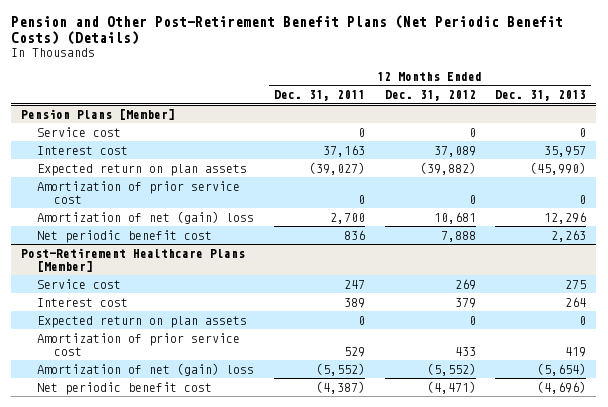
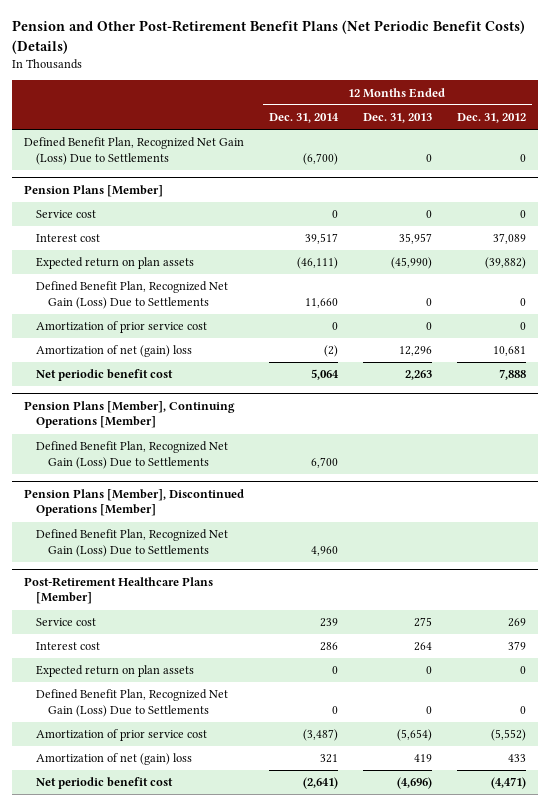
[274,90,366,102] Dec. 31, 2011 -> none
none -> [268,112,339,123] Dec. 31, 2014
none -> [24,137,245,165] Defined Benefit Plan, Recognized Net Gain (Loss) Due to Settlements
none -> [36,281,229,309] Defined Benefit Plan, Recognized Net Gain (Loss) Due to Settlements
none -> [24,400,236,429] Pension Plans [Member], Continuing Operations [Member]
none -> [36,441,229,469] Defined Benefit Plan, Recognized Net Gain (Loss) Due to Settlements
none -> [24,488,245,517] Pension Plans [Member], Discontinued Operations [Member]
none -> [36,529,229,557] Defined Benefit Plan, Recognized Net Gain (Loss) Due to Settlements
none -> [36,689,229,717] Defined Benefit Plan, Recognized Net Gain (Loss) Due to Settlements
[454,346,476,356] 433 -> [490,729,526,742] (5,552)
[565,346,587,357] 419 -> [396,729,432,742] (5,654)
[426,362,476,376] (5,552) -> [507,754,526,763] 433
[537,362,587,376] (5,654) -> [413,754,432,763] 419

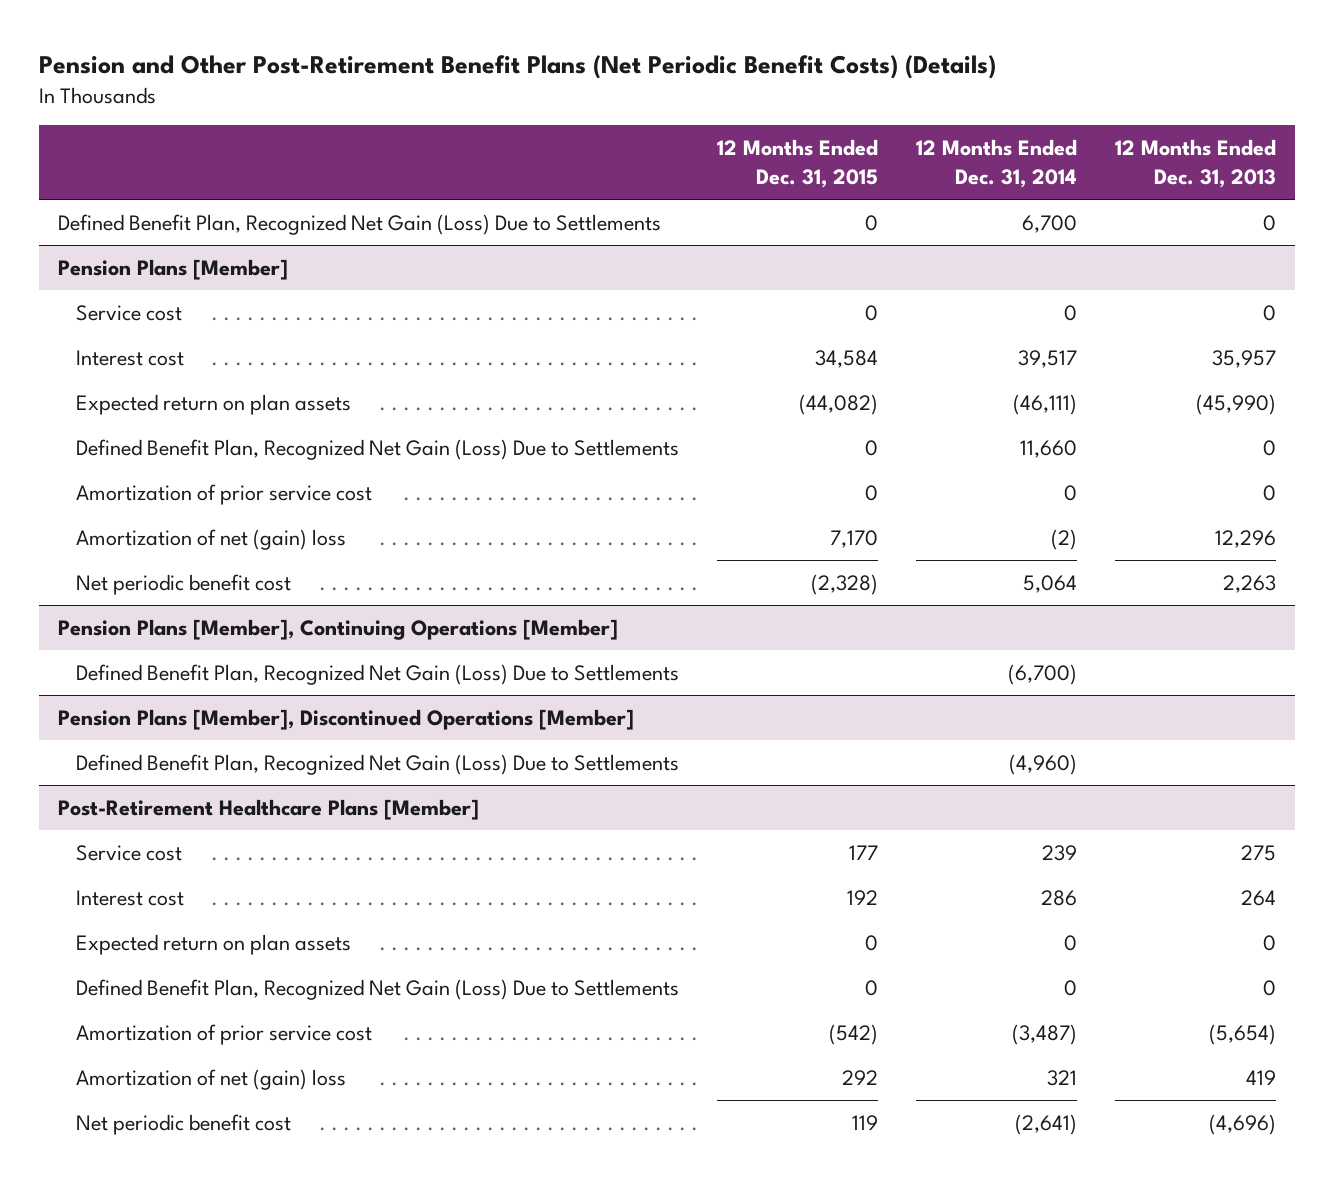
[456,112,526,123] Dec. 31, 2012 -> none
none -> [717,139,879,188] 12 Months Ended Dec. 31, 2015
[302,152,338,165] (6,700) -> [1021,214,1077,233] 6,700
[310,456,338,468] 6,700 -> [1007,663,1077,685] (6,700)
[310,545,338,556] 4,960 -> [1008,753,1077,775] (4,960)

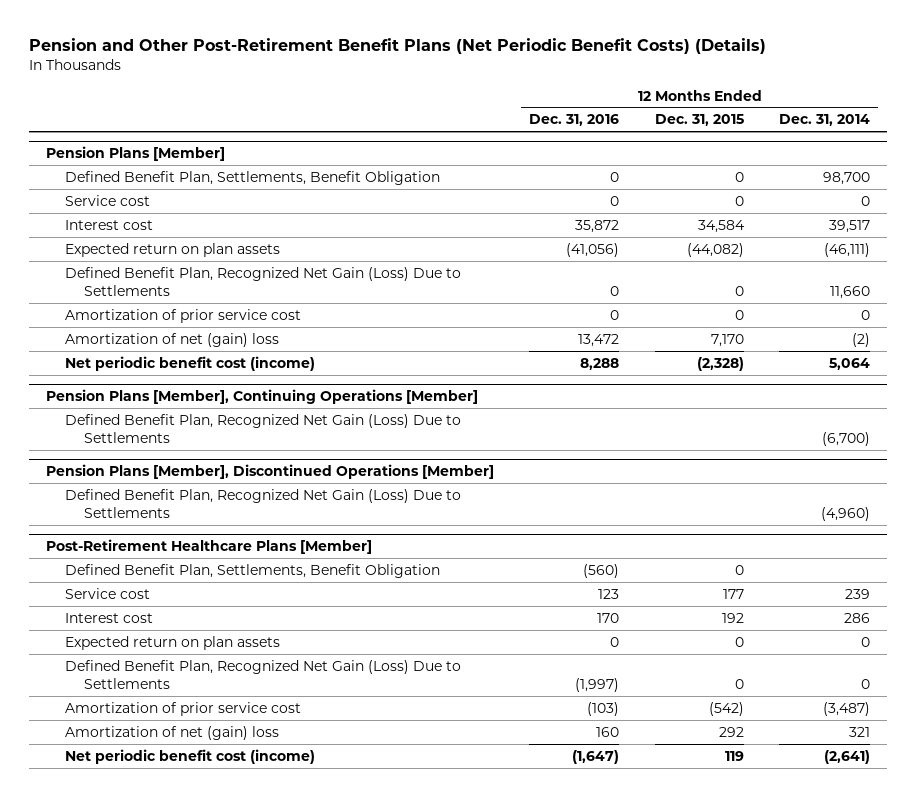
[1114,139,1276,188] 12 Months Ended Dec. 31, 2013 -> none
none -> [529,114,620,127] Dec. 31, 2016
[57,213,661,235] Defined Benefit Plan, Recognized Net Gain (Loss) Due to Settlements -> none
none -> [65,170,441,185] Defined Benefit Plan, Settlements, Benefit Obligation
[76,573,292,595] Net periodic benefit cost -> [65,355,316,371] Net periodic benefit cost (income)
none -> [65,563,441,578] Defined Benefit Plan, Settlements, Benefit Obligation
[76,1113,292,1135] Net periodic benefit cost -> [65,748,316,764] Net periodic benefit cost (income)

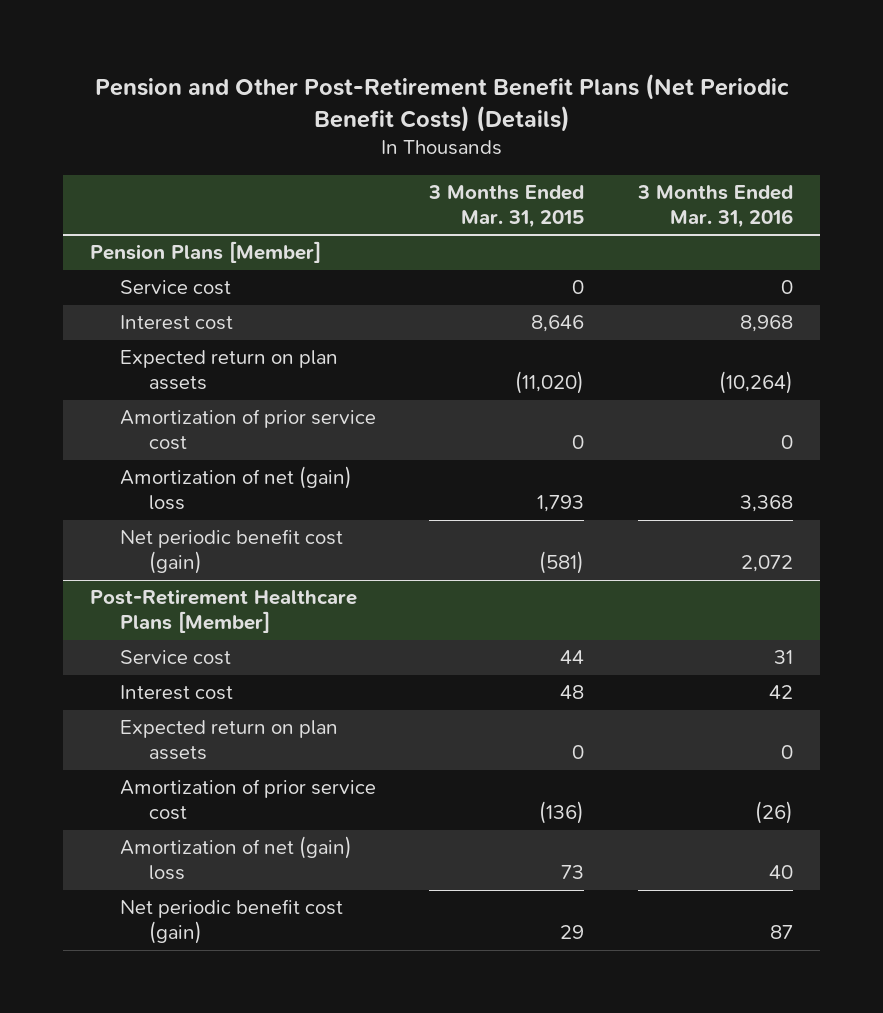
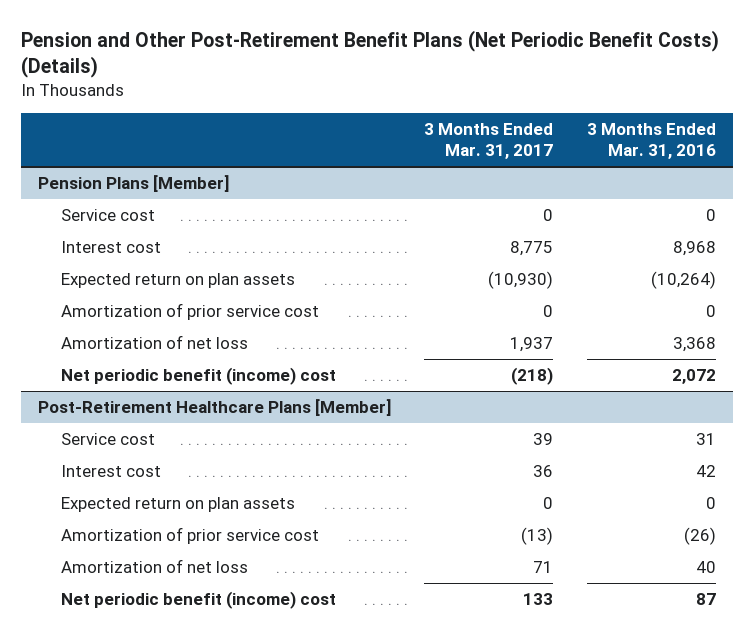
[428,185,585,229] 3 Months Ended Mar. 31, 2015 -> none
none -> [424,123,554,160] 3 Months Ended Mar. 31, 2017
[119,466,352,511] Amortization of net (gain) loss -> [60,335,248,350] Amortization of net loss
[119,529,343,575] Net periodic benefit cost (gain) -> [60,367,336,386] Net periodic benefit (income) cost
[119,836,352,881] Amortization of net (gain) loss -> [60,559,248,574] Amortization of net loss
[119,899,343,945] Net periodic benefit cost (gain) -> [60,591,336,610] Net periodic benefit (income) cost

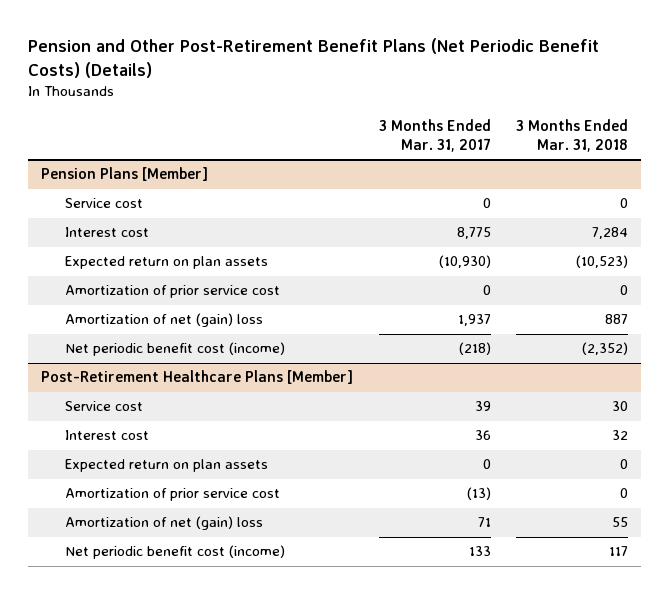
[587,123,717,160] 3 Months Ended Mar. 31, 2016 -> none
none -> [516,118,629,152] 3 Months Ended Mar. 31, 2018
[60,335,248,350] Amortization of net loss -> [64,313,263,328] Amortization of net (gain) loss
[60,367,336,386] Net periodic benefit (income) cost -> [64,342,285,357] Net periodic benefit cost (income)
[60,559,248,574] Amortization of net loss -> [64,516,263,531] Amortization of net (gain) loss
[60,591,336,610] Net periodic benefit (income) cost -> [64,545,285,560] Net periodic benefit cost (income)

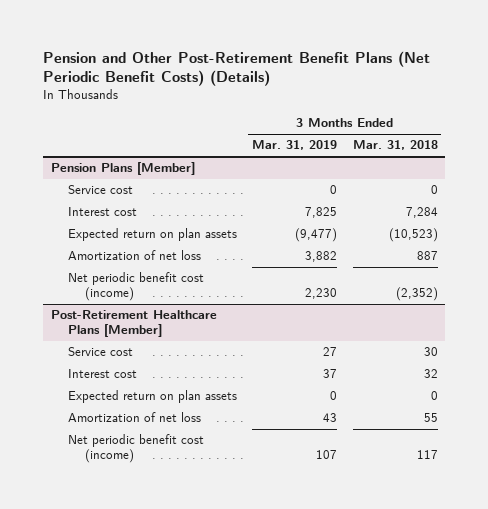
[378,118,491,152] 3 Months Ended Mar. 31, 2017 -> none
none -> [252,140,338,151] Mar. 31, 2019
[64,285,280,299] Amortization of prior service cost -> none
[64,313,263,328] Amortization of net (gain) loss -> [67,250,201,261] Amortization of net loss
[64,488,280,502] Amortization of prior service cost -> none
[64,516,263,531] Amortization of net (gain) loss -> [67,412,201,423] Amortization of net loss

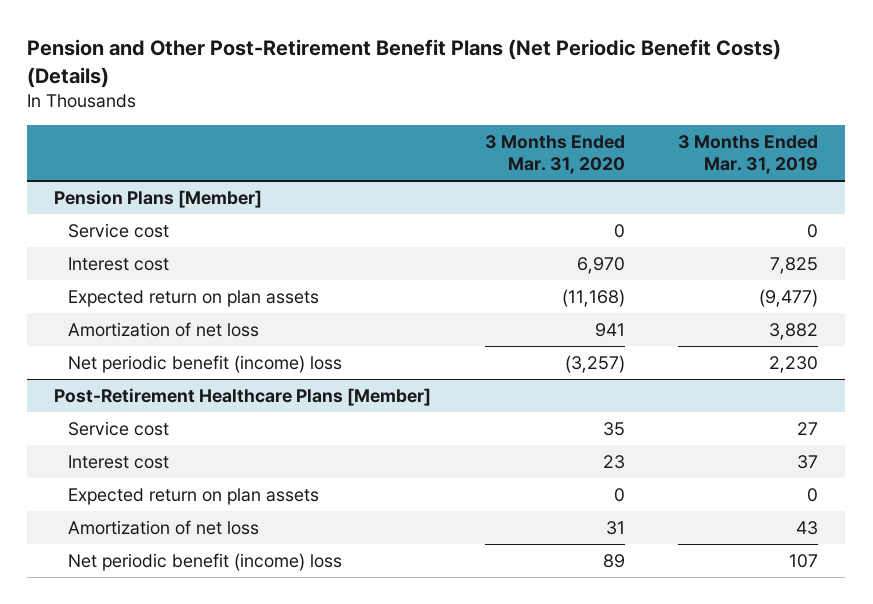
[352,140,438,151] Mar. 31, 2018 -> none
none -> [484,134,625,175] 3 Months Ended Mar. 31, 2020
[67,272,204,302] Net periodic benefit cost (income) -> [68,354,343,373] Net periodic benefit (income) loss
[67,434,204,464] Net periodic benefit cost (income) -> [68,552,343,571] Net periodic benefit (income) loss

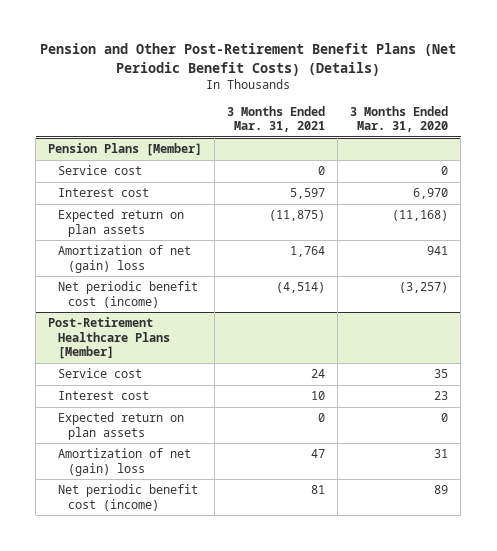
[678,134,819,175] 3 Months Ended Mar. 31, 2019 -> none
none -> [227,105,326,133] 3 Months Ended Mar. 31, 2021
[68,321,260,337] Amortization of net loss -> [58,245,192,273] Amortization of net (gain) loss
[68,354,343,373] Net periodic benefit (income) loss -> [58,281,199,308] Net periodic benefit cost (income)
[68,519,260,535] Amortization of net loss -> [58,448,192,476] Amortization of net (gain) loss
[68,552,343,571] Net periodic benefit (income) loss -> [58,484,199,511] Net periodic benefit cost (income)

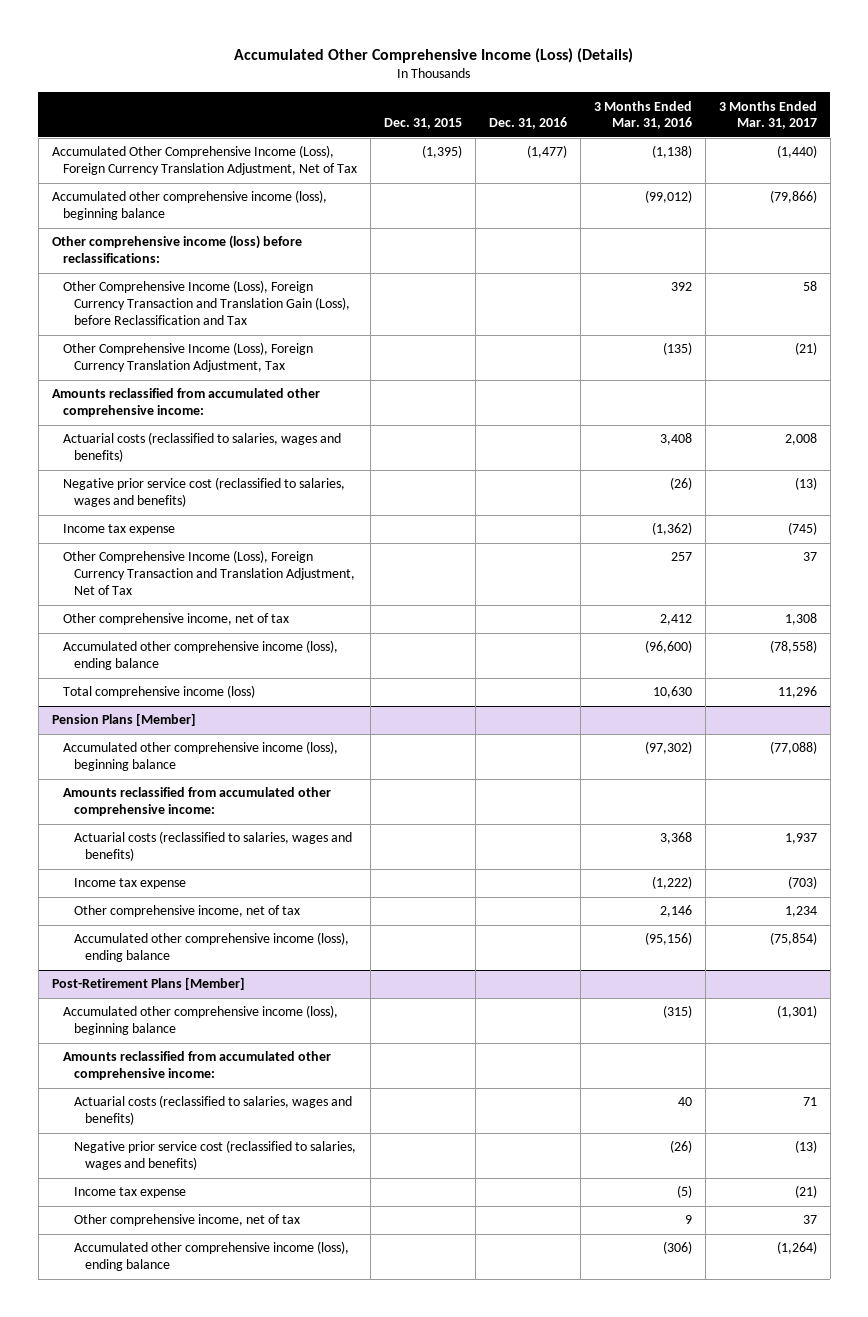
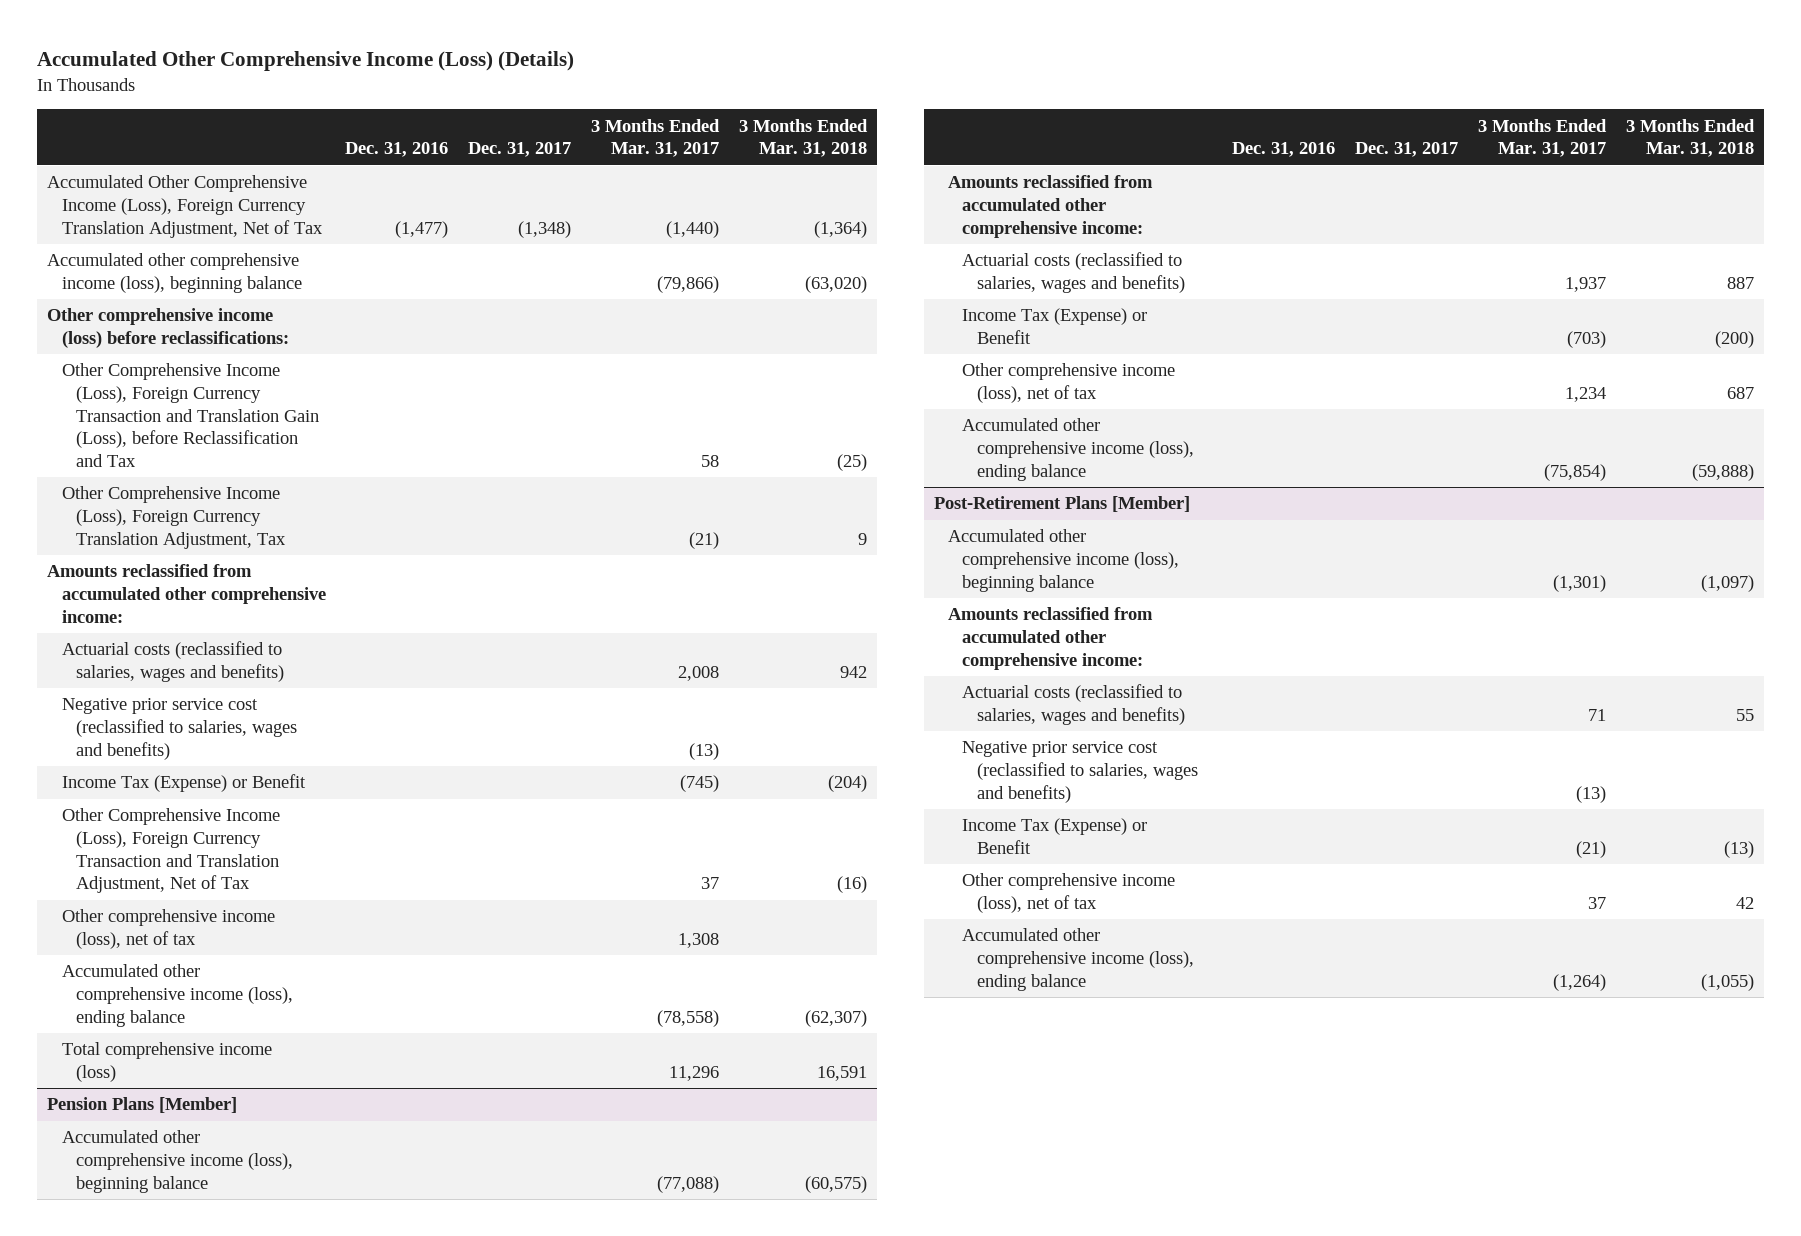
[383,118,462,130] Dec. 31, 2015 -> none
[593,100,692,130] 3 Months Ended Mar. 31, 2016 -> none
none -> [468,142,572,158] Dec. 31, 2017
none -> [739,118,869,158] 3 Months Ended Mar. 31, 2018
[62,524,175,536] Income tax expense -> [61,774,306,793] Income Tax (Expense) or Benefit
[62,613,289,626] Other comprehensive income, net of tax -> [61,909,275,950] Other comprehensive income (loss), net of tax
[73,878,186,890] Income tax expense -> [962,308,1148,345] Income Tax (Expense) or Benefit
[73,905,300,918] Other comprehensive income, net of tax -> [962,363,1176,404] Other comprehensive income (loss), net of tax
[73,1187,186,1199] Income tax expense -> [962,818,1148,855] Income Tax (Expense) or Benefit
[73,1214,300,1227] Other comprehensive income, net of tax -> [962,873,1176,914] Other comprehensive income (loss), net of tax

